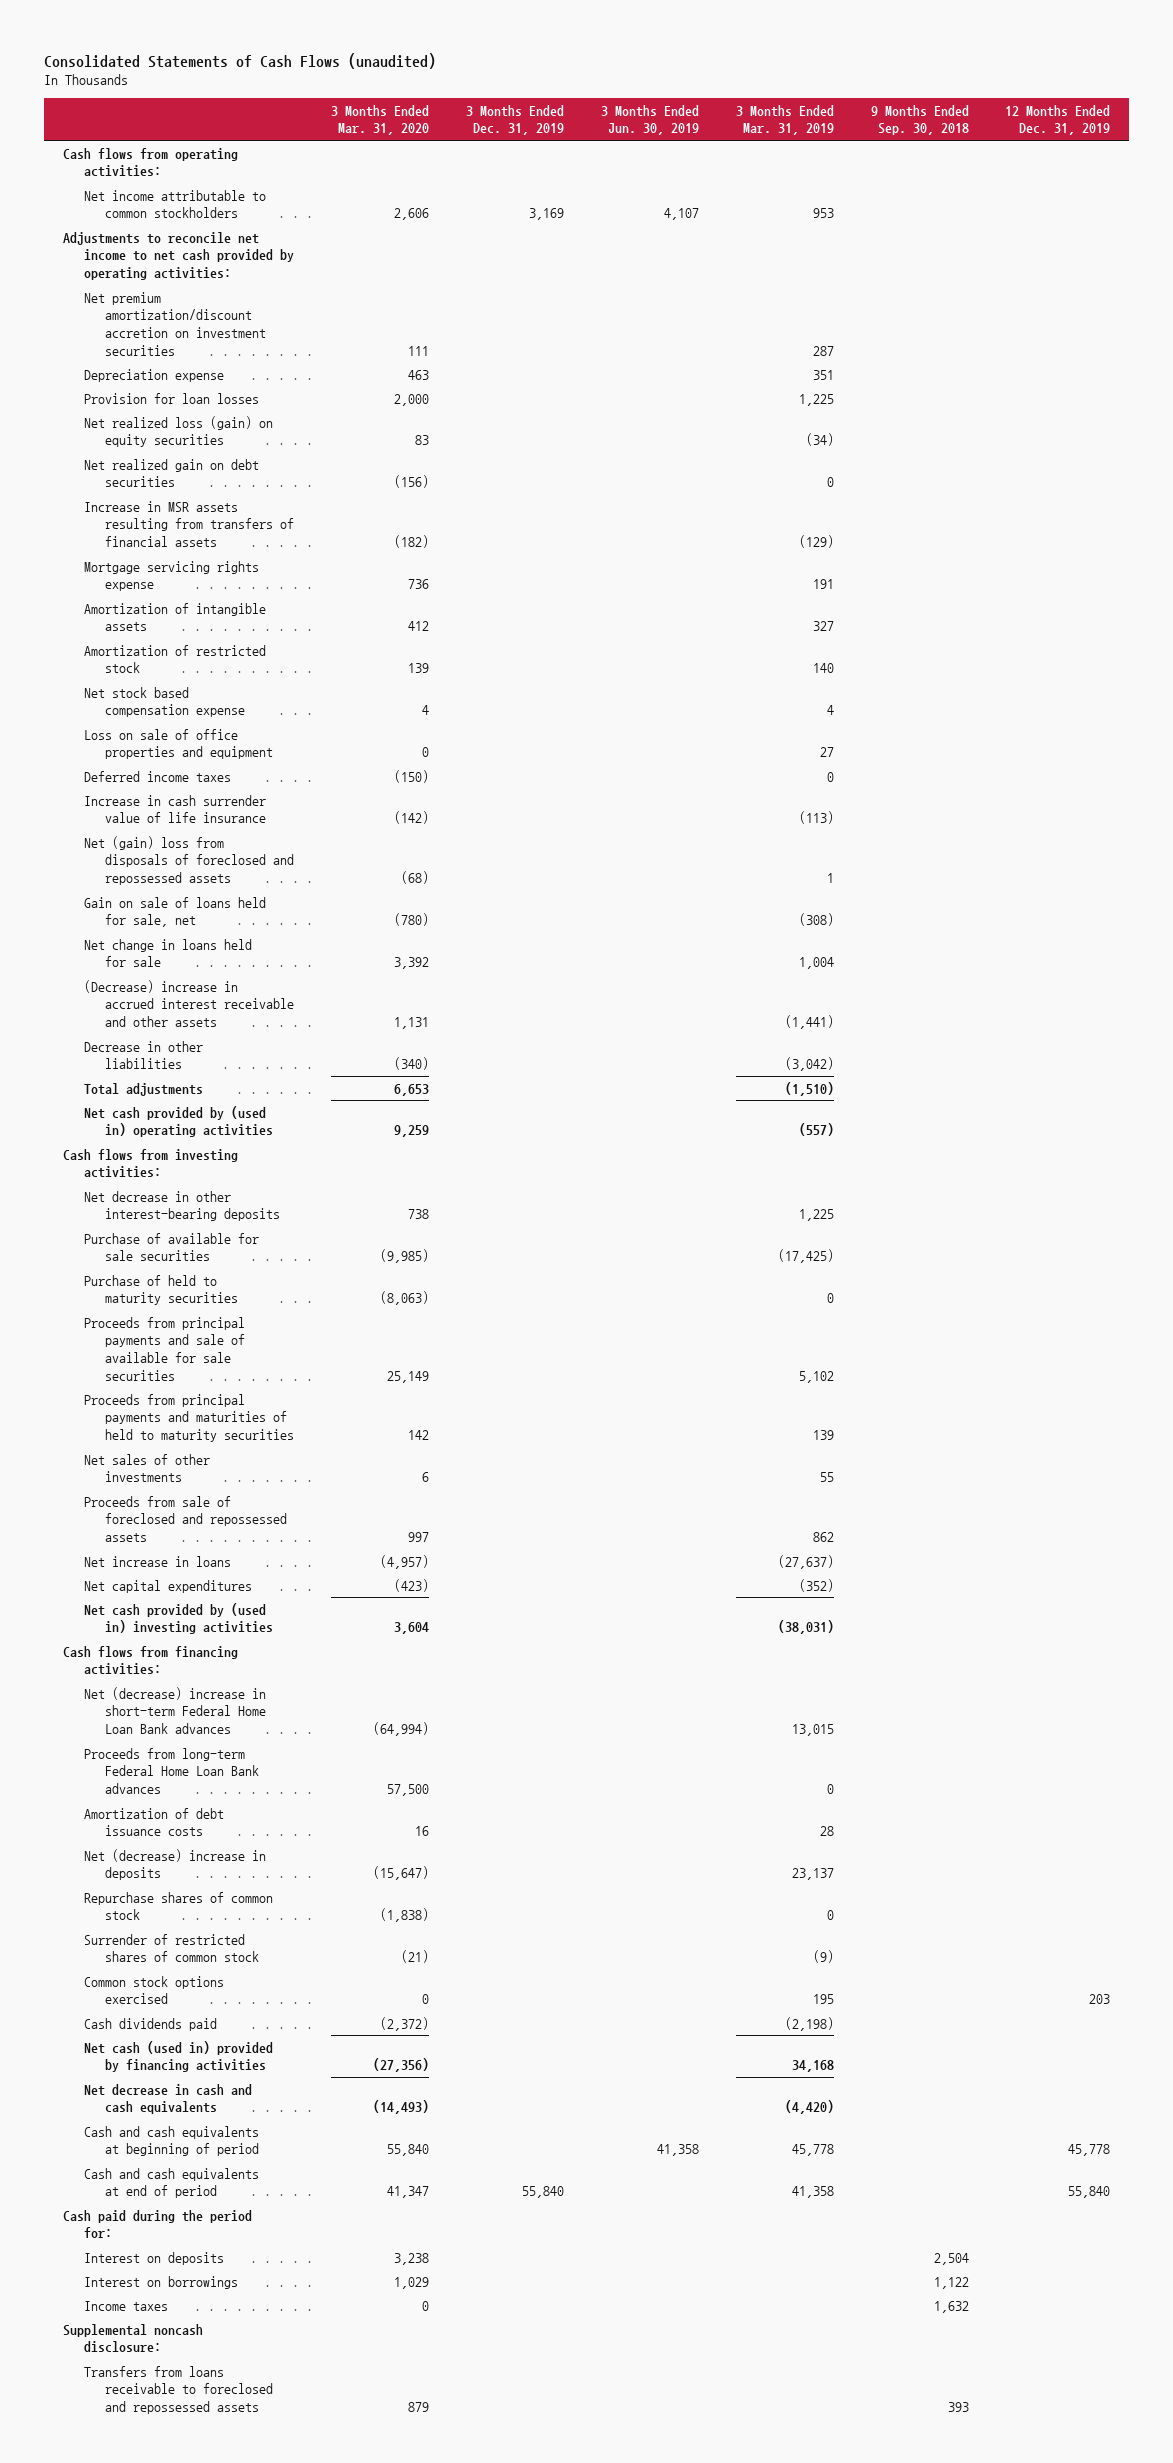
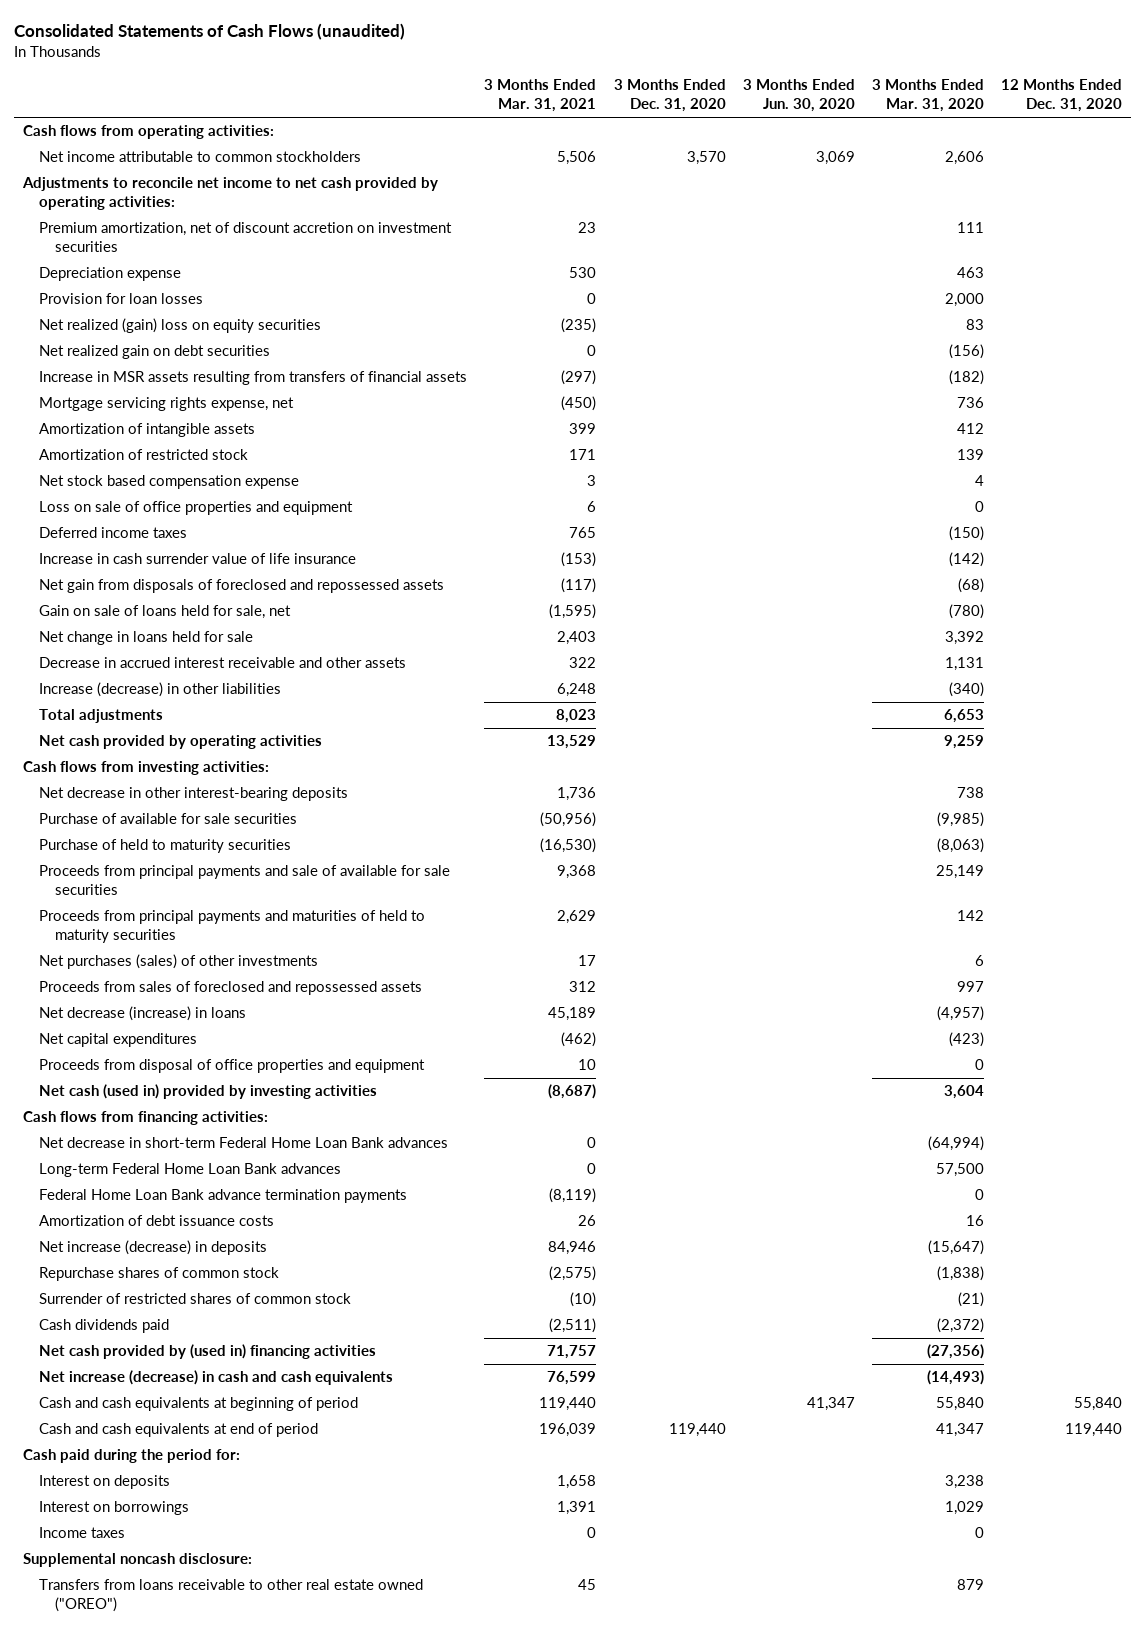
[465,104,564,136] 3 Months Ended Dec. 31, 2019 -> none
[600,104,699,136] 3 Months Ended Jun. 30, 2019 -> none
[735,104,834,136] 3 Months Ended Mar. 31, 2019 -> none
[870,104,969,136] 9 Months Ended Sep. 30, 2018 -> none
[1005,104,1111,136] 12 Months Ended Dec. 31, 2019 -> none
none -> [484,79,597,113] 3 Months Ended Mar. 31, 2021
none -> [613,79,726,113] 3 Months Ended Dec. 31, 2020
none -> [742,79,855,113] 3 Months Ended Jun. 30, 2020
none -> [1001,79,1123,113] 12 Months Ended Dec. 31, 2020
[84,291,267,356] Net premium amortization/discount accretion on investment securities -> [39,222,453,253] Premium amortization, net of discount accretion on investment securities
[84,415,274,448] Net realized loss (gain) on equity securities -> [39,318,322,334] Net realized (gain) loss on equity securities
[84,560,260,592] Mortgage servicing rights expense -> [39,397,295,412] Mortgage servicing rights expense, net
[84,835,295,885] Net (gain) loss from disposals of foreclosed and repossessed assets -> [39,579,445,594] Net gain from disposals of foreclosed and repossessed assets
[84,979,295,1027] (Decrease) increase in accrued interest receivable and other assets -> [39,657,407,669] Decrease in accrued interest receivable and other assets
[84,1040,204,1070] Decrease in other liabilities -> [39,682,282,698] Increase (decrease) in other liabilities
[84,1105,274,1138] Net cash provided by (used in) operating activities -> [39,735,323,750] Net cash provided by operating activities
[84,1453,211,1483] Net sales of other investments -> [39,954,319,970] Net purchases (sales) of other investments
[84,1495,288,1542] Proceeds from sale of foreclosed and repossessed assets -> [39,981,423,996] Proceeds from sales of foreclosed and repossessed assets
[84,1555,232,1567] Net increase in loans -> [39,1006,247,1022] Net decrease (increase) in loans
none -> [39,1059,426,1074] Proceeds from disposal of office properties and equipment
[84,1602,274,1635] Net cash provided by (used in) investing activities -> [39,1084,378,1100] Net cash (used in) provided by investing activities
[84,1686,267,1734] Net (decrease) increase in short-term Federal Home Loan Bank advances -> [39,1137,449,1149] Net decrease in short-term Federal Home Loan Bank advances
[84,1747,260,1794] Proceeds from long-term Federal Home Loan Bank advances -> [39,1163,342,1178] Long-term Federal Home Loan Bank advances
none -> [39,1189,408,1204] Federal Home Loan Bank advance termination payments
[84,1848,267,1881] Net (decrease) increase in deposits -> [39,1240,268,1256] Net increase (decrease) in deposits
[84,1975,225,2005] Common stock options exercised -> none
[84,2040,274,2073] Net cash (used in) provided by financing activities -> [39,1344,377,1360] Net cash provided by (used in) financing activities
[84,2083,253,2115] Net decrease in cash and cash equivalents -> [39,1370,394,1386] Net increase (decrease) in cash and cash equivalents
[84,2365,274,2414] Transfers from loans receivable to foreclosed and repossessed assets -> [39,1579,424,1613] Transfers from loans receivable to other real estate owned ("OREO")

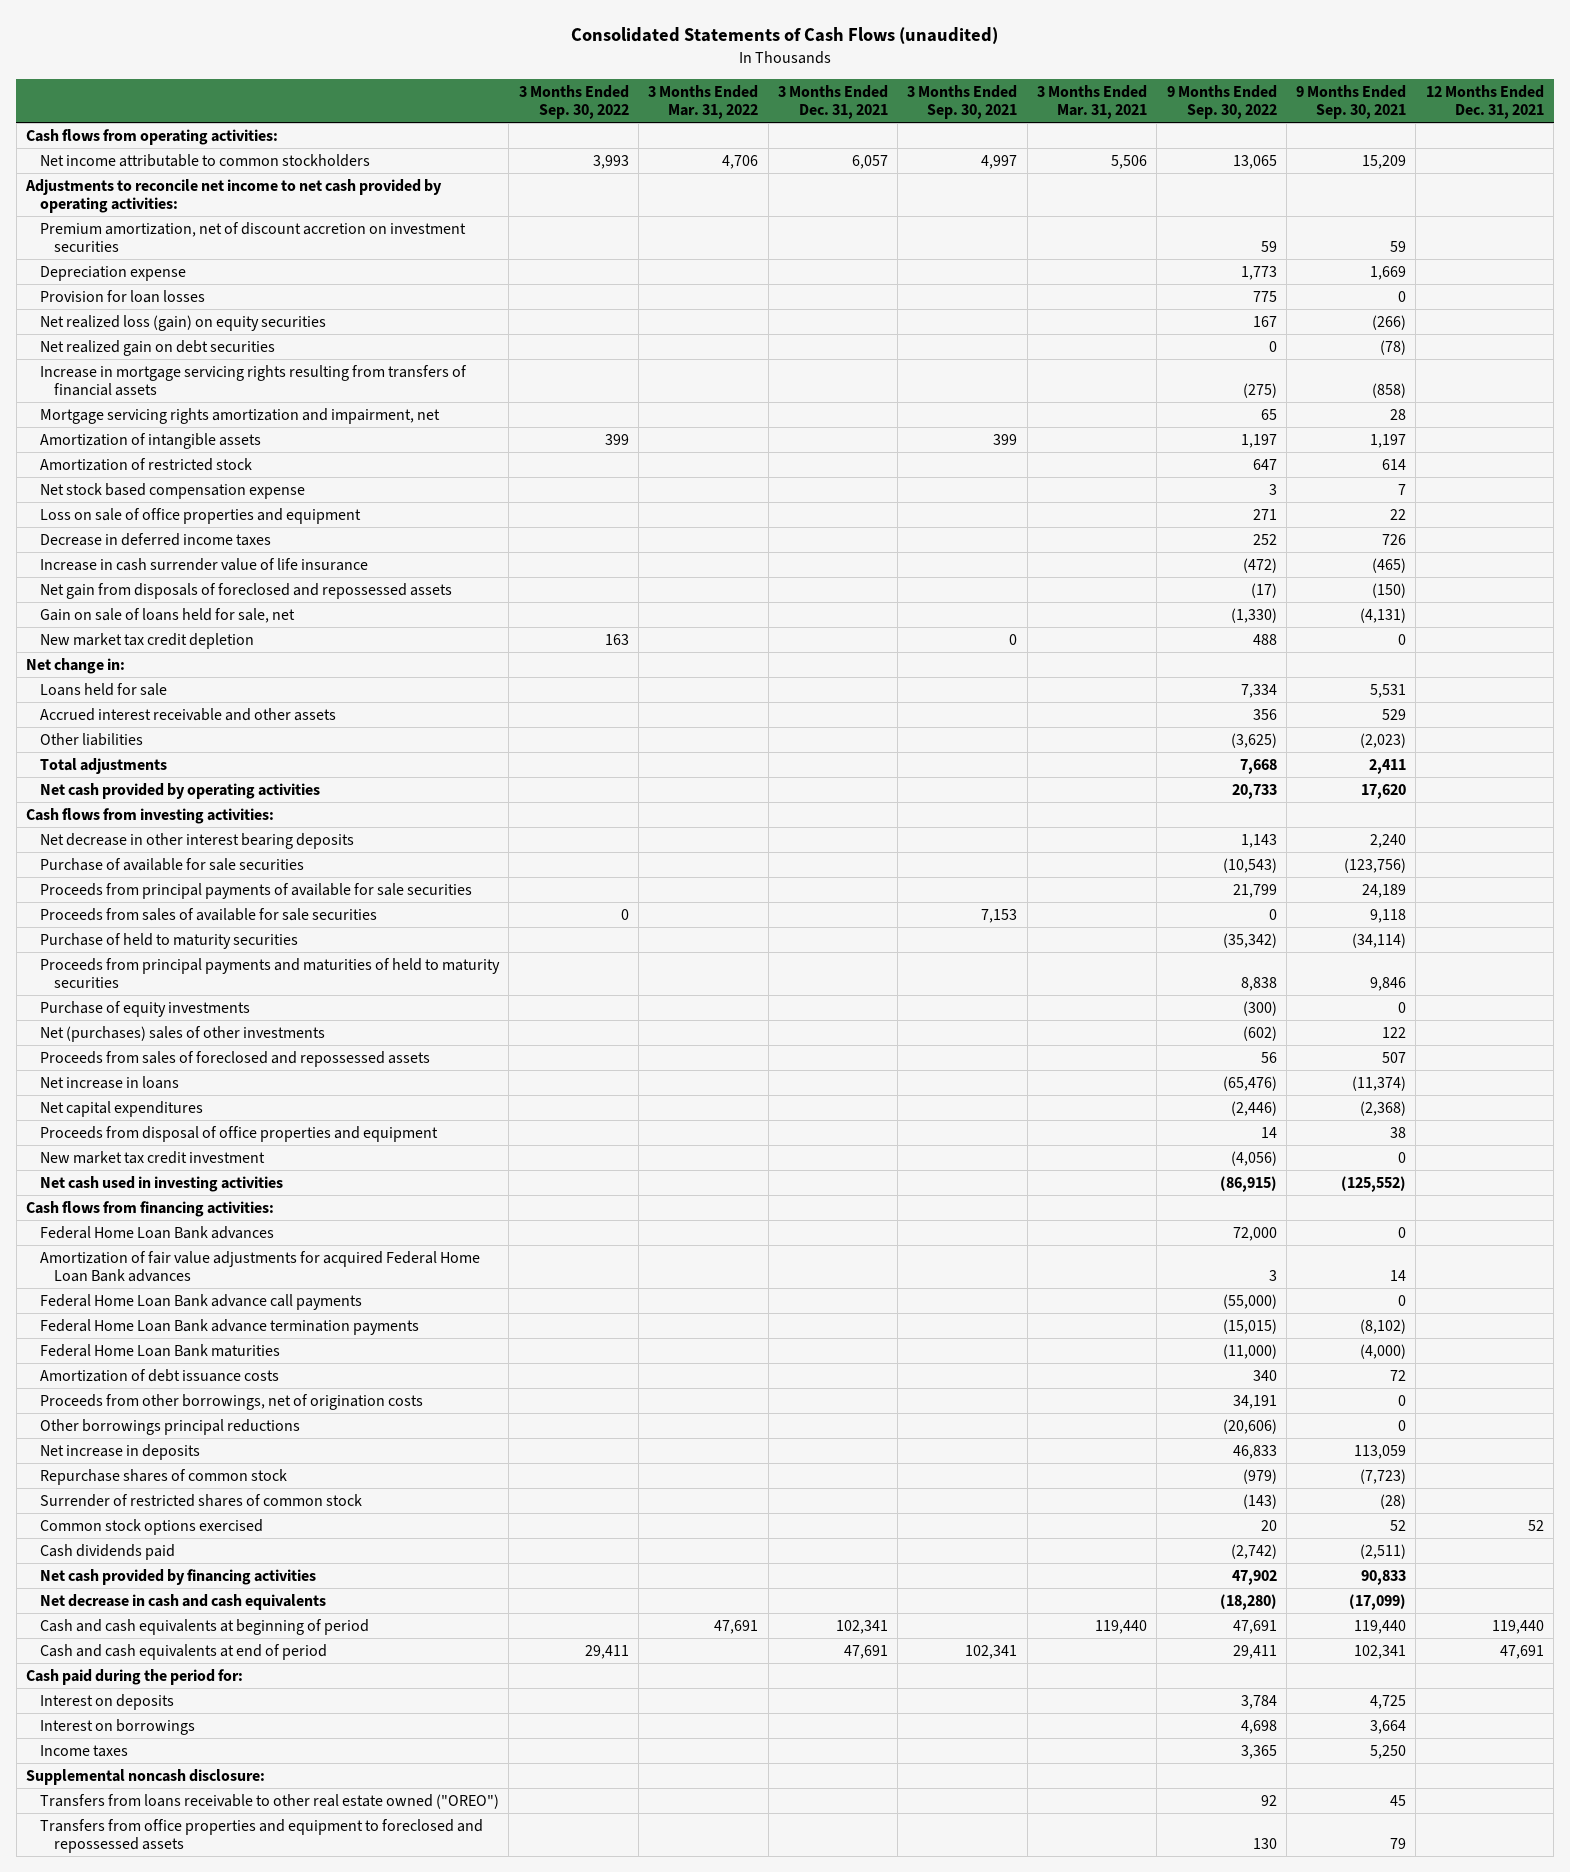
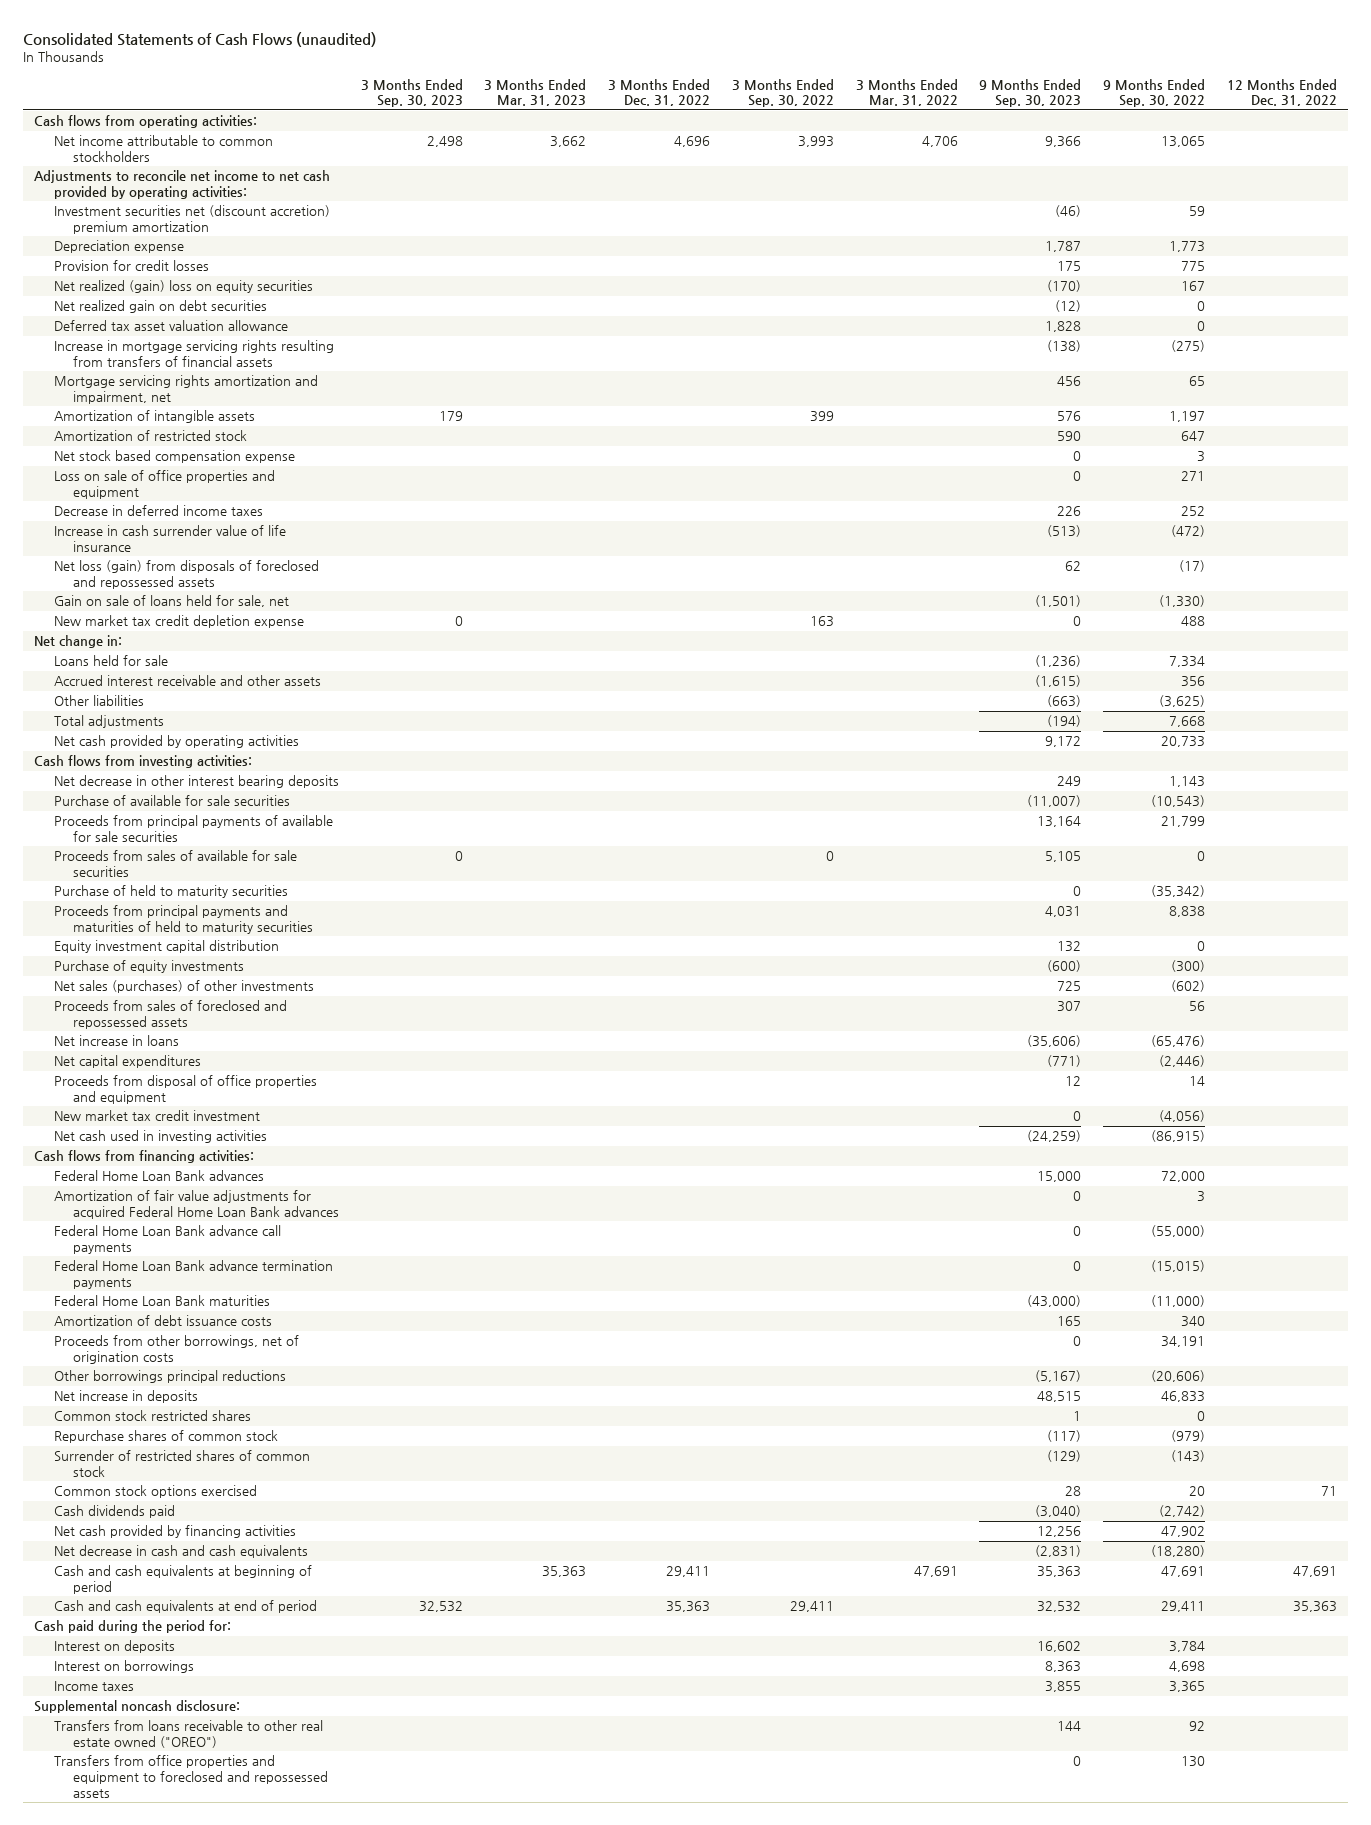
[777,84,888,120] 3 Months Ended Dec. 31, 2021 -> none
[907,84,1018,120] 3 Months Ended Sep. 30, 2021 -> none
[1036,84,1147,120] 3 Months Ended Mar. 31, 2021 -> none
[1296,84,1407,120] 9 Months Ended Sep. 30, 2021 -> none
[1425,84,1544,120] 12 Months Ended Dec. 31, 2021 -> none
none -> [360,78,463,108] 3 Months Ended Sep. 30, 2023
none -> [484,78,587,107] 3 Months Ended Mar. 31, 2023
none -> [608,78,711,107] 3 Months Ended Dec. 31, 2022
none -> [979,78,1082,108] 9 Months Ended Sep. 30, 2023
none -> [1226,78,1337,107] 12 Months Ended Dec. 31, 2022
[40,221,467,253] Premium amortization, net of discount accretion on investment securities -> [53,205,330,235] Investment securities net (discount accretion) premium amortization
[40,289,206,303] Provision for loan losses -> [53,260,209,272] Provision for credit losses
[40,314,327,331] Net realized loss (gain) on equity securities -> [53,280,313,294] Net realized (gain) loss on equity securities
none -> [53,320,288,332] Deferred tax asset valuation allowance
[40,582,453,599] Net gain from disposals of foreclosed and repossessed assets -> [53,560,319,590] Net loss (gain) from disposals of foreclosed and repossessed assets
[40,632,255,649] New market tax credit depletion -> [53,615,304,629] New market tax credit depletion expense
none -> [53,940,279,954] Equity investment capital distribution
[40,1025,326,1042] Net (purchases) sales of other investments -> [53,980,314,994] Net sales (purchases) of other investments
none -> [53,1410,251,1422] Common stock restricted shares

